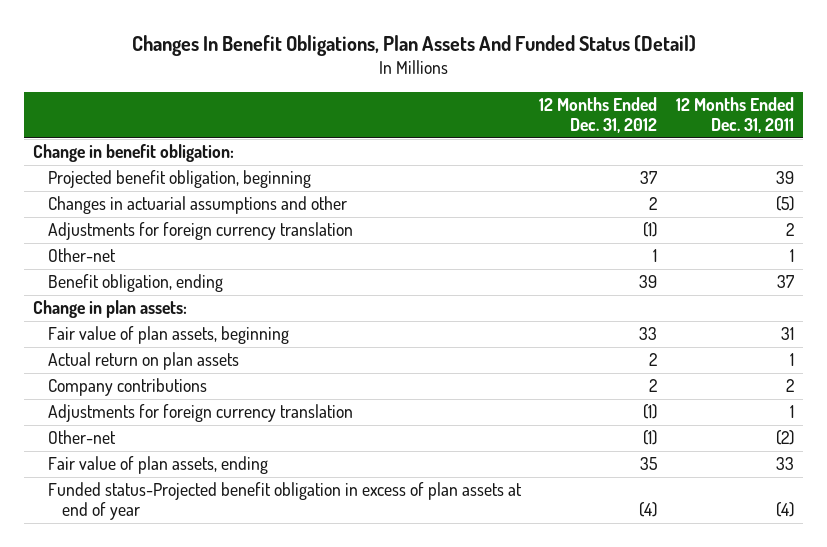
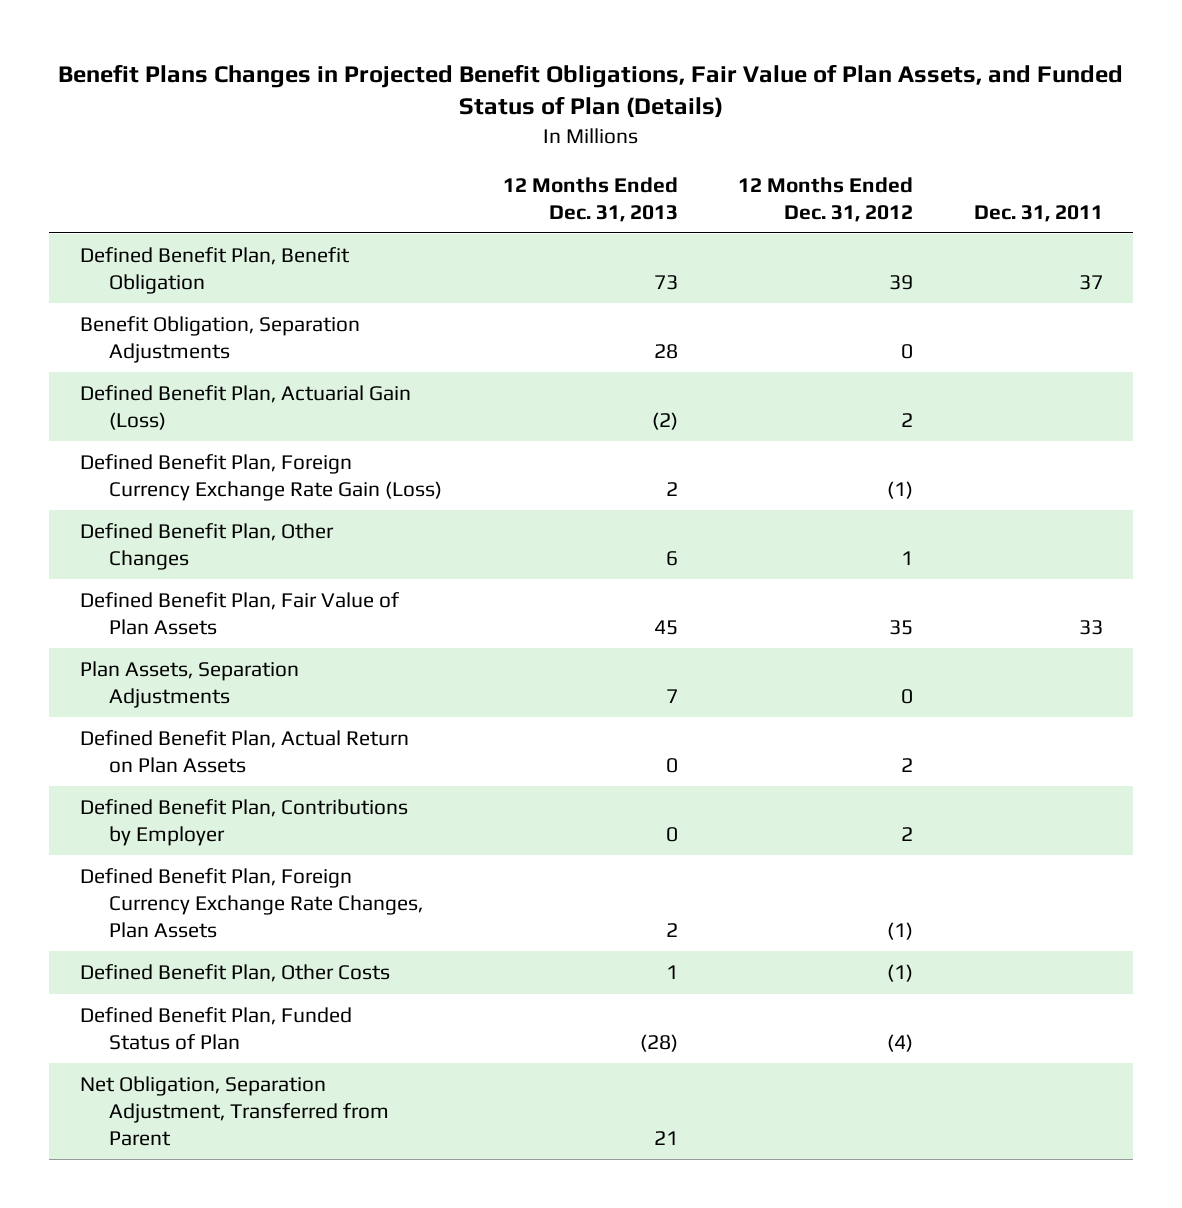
[131,34,696,56] Changes In Benefit Obligations, Plan Assets And Funded Status (Detail) -> [58,63,1124,119] Benefit Plans Changes in Projected Benefit Obligations, Fair Value of Plan Assets, and Funded Status of Plan (Details)
[675,96,794,134] 12 Months Ended Dec. 31, 2011 -> none
none -> [502,176,678,222] 12 Months Ended Dec. 31, 2013
none -> [973,204,1103,222] Dec. 31, 2011
[33,144,235,163] Change in benefit obligation: -> none
[47,274,223,293] Benefit obligation, ending -> none
[33,300,188,319] Change in plan assets: -> none
[47,456,268,475] Fair value of plan assets, ending -> none
[47,170,311,189] Projected benefit obligation, beginning -> [79,247,350,294] Defined Benefit Plan, Benefit Obligation
[640,171,658,185] 37 -> [889,274,914,290] 39
none -> [79,316,360,363] Benefit Obligation, Separation Adjustments
[47,196,347,215] Changes in actuarial assumptions and other -> [79,385,411,430] Defined Benefit Plan, Actuarial Gain (Loss)
[47,222,353,241] Adjustments for foreign currency translation -> [79,454,442,501] Defined Benefit Plan, Foreign Currency Exchange Rate Gain (Loss)
[47,248,116,263] Other-net -> [79,523,334,570] Defined Benefit Plan, Other Changes
[47,326,289,345] Fair value of plan assets, beginning -> [79,592,400,635] Defined Benefit Plan, Fair Value of Plan Assets
[639,327,658,341] 33 -> [889,619,914,635] 35
none -> [79,661,299,708] Plan Assets, Separation Adjustments
[47,352,239,371] Actual return on plan assets -> [79,730,409,773] Defined Benefit Plan, Actual Return on Plan Assets
[47,378,207,397] Company contributions -> [79,799,408,846] Defined Benefit Plan, Contributions by Employer
[47,404,353,423] Adjustments for foreign currency translation -> [79,868,423,938] Defined Benefit Plan, Foreign Currency Exchange Rate Changes, Plan Assets
[47,430,116,445] Other-net -> [79,964,390,983] Defined Benefit Plan, Other Costs
[47,482,522,521] Funded status-Projected benefit obligation in excess of plan assets at end of year -> [79,1007,352,1050] Defined Benefit Plan, Funded Status of Plan
none -> [79,1076,389,1146] Net Obligation, Separation Adjustment, Transferred from Parent

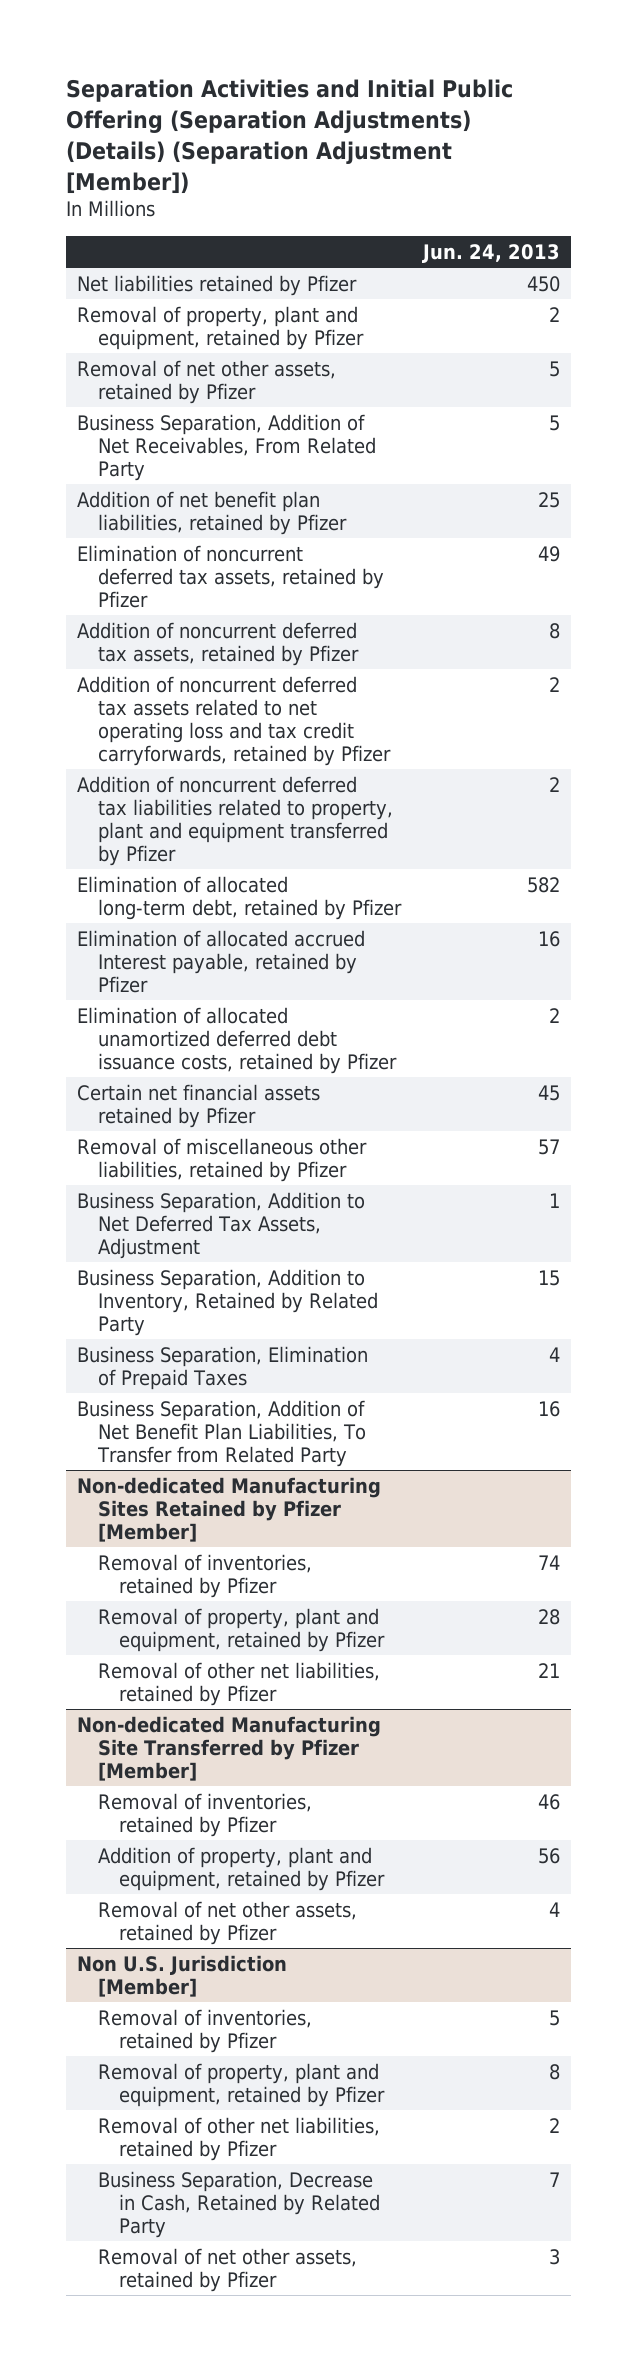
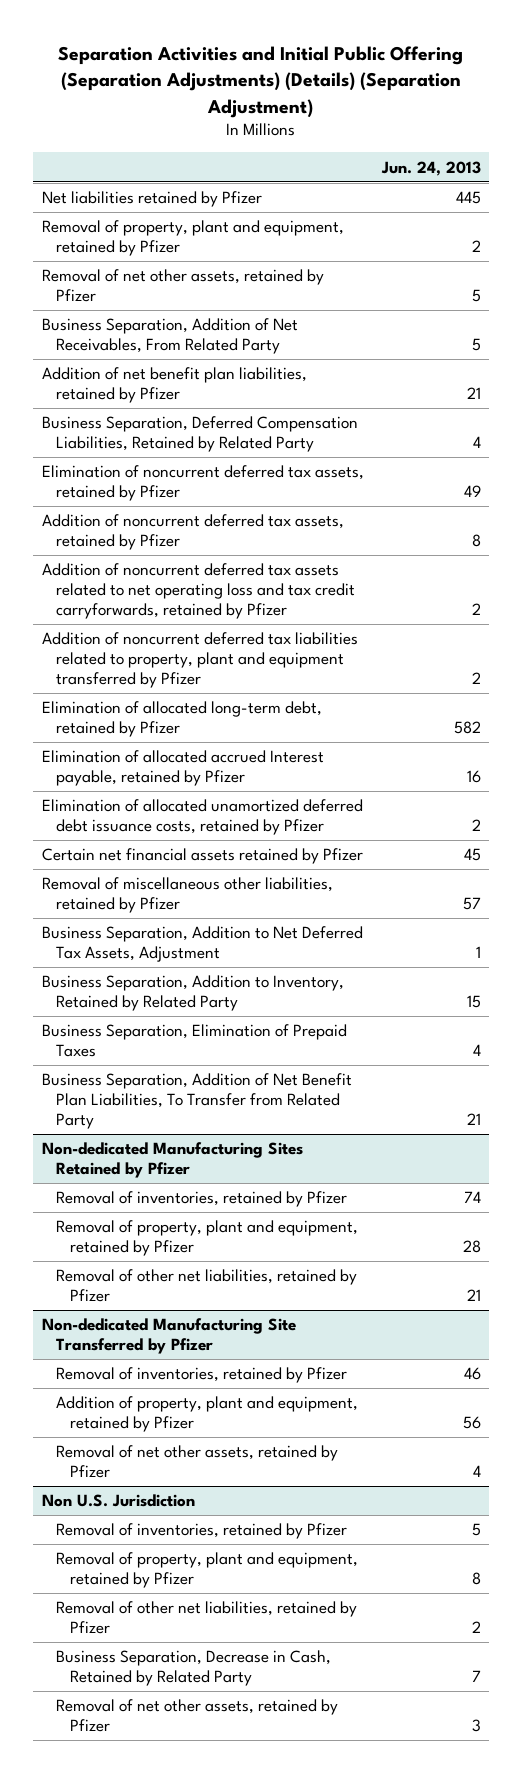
[66,79,514,194] Separation Activities and Initial Public Offering (Separation Adjustments) (Details) (Separation Adjustment [Member]) -> [58,45,464,118] Separation Activities and Initial Public Offering (Separation Adjustments) (Details) (Separation Adjustment)
[527,275,561,292] 450 -> [455,191,481,205] 445
[538,491,561,508] 25 -> [466,387,481,400] 21
none -> [42,416,359,453] Business Separation, Deferred Compensation Liabilities, Retained by Related Party
[538,1400,561,1417] 16 -> [466,1113,481,1126] 21
[77,1476,382,1543] Non-dedicated Manufacturing Sites Retained by Pfizer [Member] -> [42,1142,304,1179] Non-dedicated Manufacturing Sites Retained by Pfizer
[77,1715,382,1782] Non-dedicated Manufacturing Site Transferred by Pfizer [Member] -> [42,1318,297,1355] Non-dedicated Manufacturing Site Transferred by Pfizer
[77,1954,288,1997] Non U.S. Jurisdiction [Member] -> [42,1494,196,1508] Non U.S. Jurisdiction

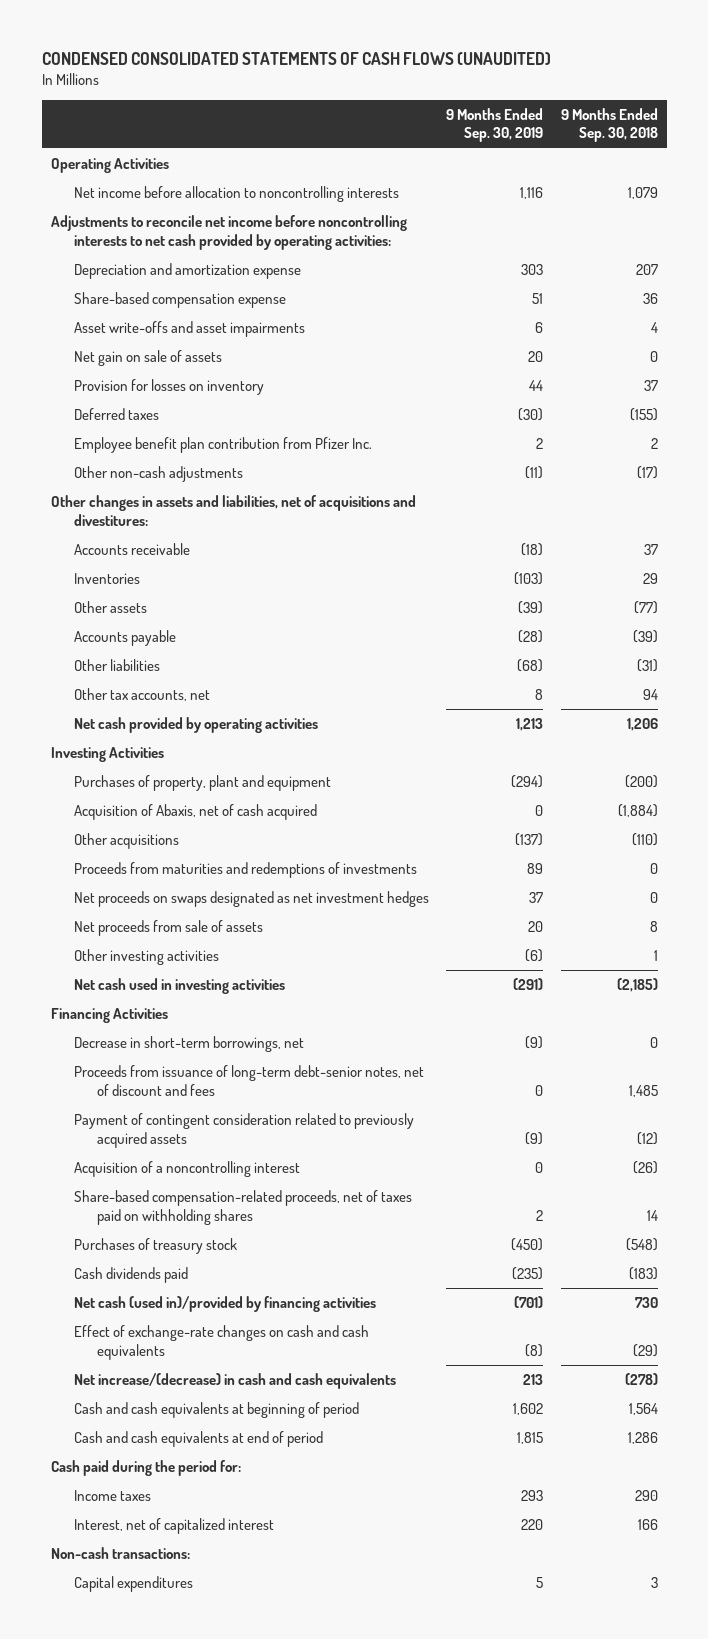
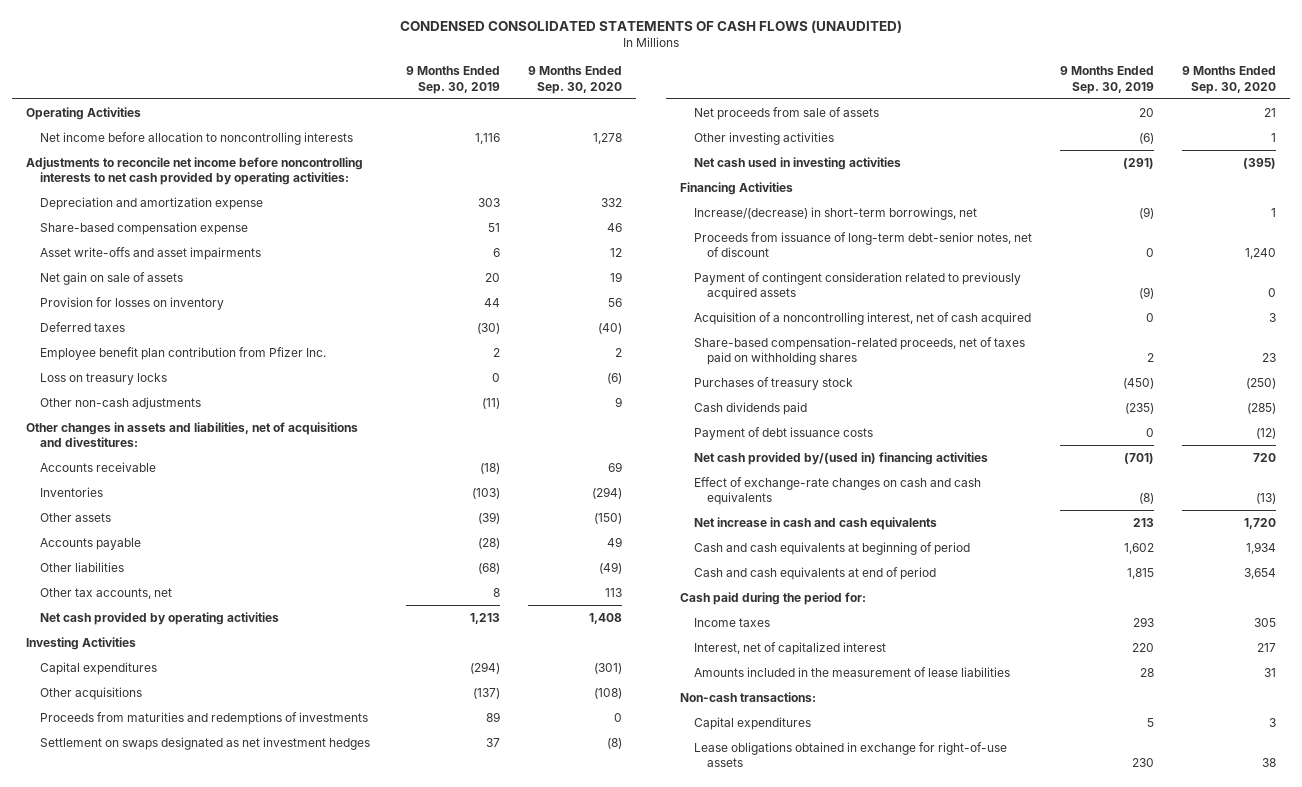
[560,107,658,143] 9 Months Ended Sep. 30, 2018 -> none
none -> [528,66,623,94] 9 Months Ended Sep. 30, 2020
none -> [39,372,167,385] Loss on treasury locks
[73,804,317,821] Acquisition of Abaxis, net of cash acquired -> none
[73,775,331,792] Purchases of property, plant and equipment -> [39,661,157,675] Capital expenditures
[73,891,429,908] Net proceeds on swaps designated as net investment hedges -> [39,736,370,750] Settlement on swaps designated as net investment hedges
[73,1036,304,1053] Decrease in short-term borrowings, net -> [693,206,977,220] Increase/(decrease) in short-term borrowings, net
[73,1065,424,1096] Proceeds from issuance of long-term debt-senior notes, net of discount and fees -> [693,231,1032,258] Proceeds from issuance of long-term debt-senior notes, net of discount
[73,1161,300,1178] Acquisition of a noncontrolling interest -> [693,311,1031,325] Acquisition of a noncontrolling interest, net of cash acquired
none -> [693,426,873,440] Payment of debt issuance costs
[73,1296,376,1313] Net cash (used in)/provided by financing activities -> [693,451,988,465] Net cash provided by/(used in) financing activities
[73,1373,396,1390] Net increase/(decrease) in cash and cash equivalents -> [693,516,937,530] Net increase in cash and cash equivalents
none -> [693,666,1010,677] Amounts included in the measurement of lease liabilities
none -> [693,741,1007,768] Lease obligations obtained in exchange for right-of-use assets

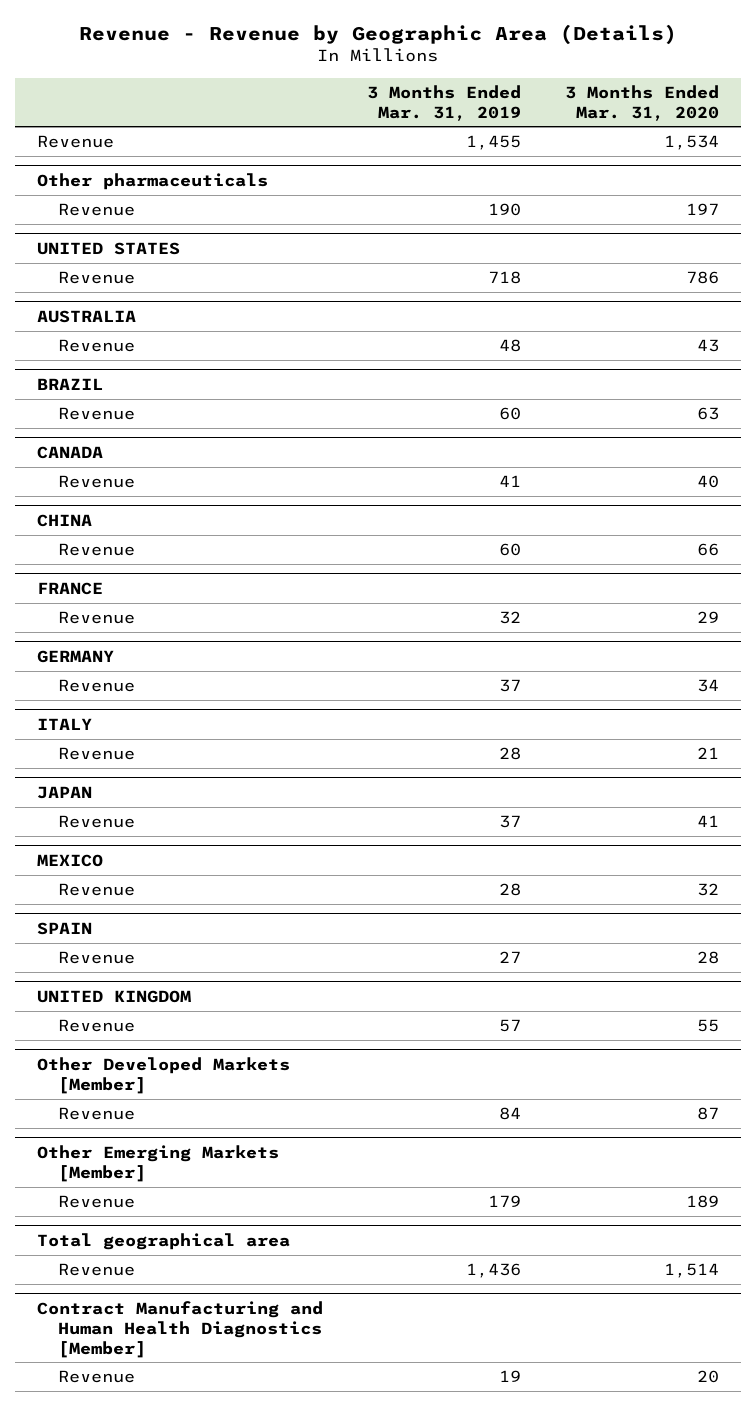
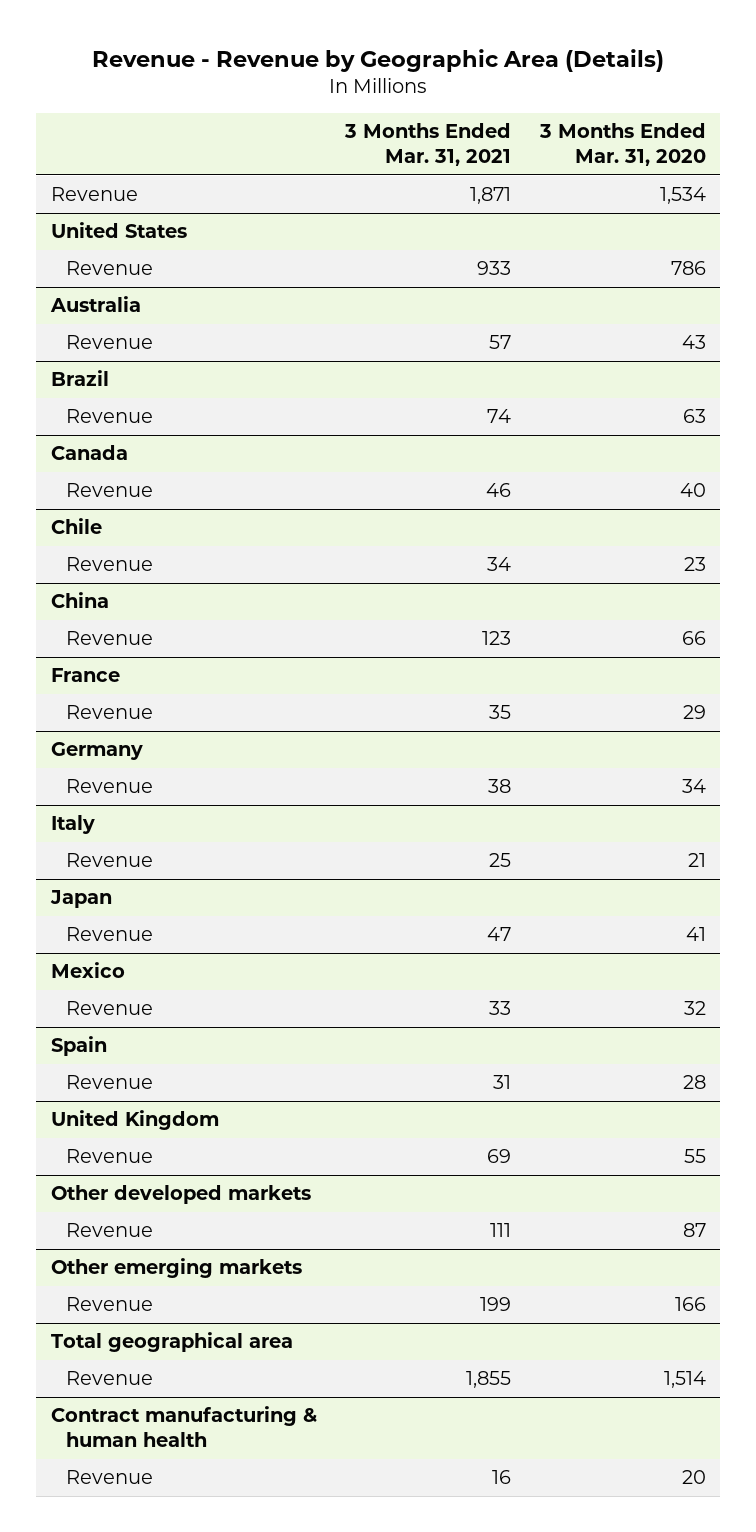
[366,84,521,121] 3 Months Ended Mar. 31, 2019 -> none
none -> [344,123,512,167] 3 Months Ended Mar. 31, 2021
[36,173,268,191] Other pharmaceuticals -> none
[58,203,136,217] Revenue -> none
[36,242,180,256] UNITED STATES -> [50,222,187,239] United States
[36,310,136,324] AUSTRALIA -> [49,296,141,313] Australia
[36,378,103,391] BRAZIL -> [50,370,109,387] Brazil
[36,446,103,460] CANADA -> [50,445,128,461] Canada
none -> [50,518,102,535] Chile
none -> [66,557,154,572] Revenue
[36,514,92,528] CHINA -> [50,592,109,609] China
[36,582,103,596] FRANCE -> [50,668,120,683] France
[36,650,114,664] GERMANY -> [50,742,143,761] Germany
[36,718,92,731] ITALY -> [50,815,95,835] Italy
[36,786,92,800] JAPAN -> [49,890,112,909] Japan
[36,854,103,868] MEXICO -> [50,962,125,979] Mexico
[36,922,92,936] SPAIN -> [50,1036,107,1057] Spain
[36,990,191,1004] UNITED KINGDOM -> [50,1110,219,1131] United Kingdom
[36,1057,290,1094] Other Developed Markets [Member] -> [50,1185,311,1205] Other developed markets
[36,1145,279,1182] Other Emerging Markets [Member] -> [50,1258,302,1279] Other emerging markets
[685,1195,719,1209] 189 -> [674,1297,706,1312] 166
[36,1301,323,1358] Contract Manufacturing and Human Health Diagnostics [Member] -> [50,1406,317,1448] Contract manufacturing & human health

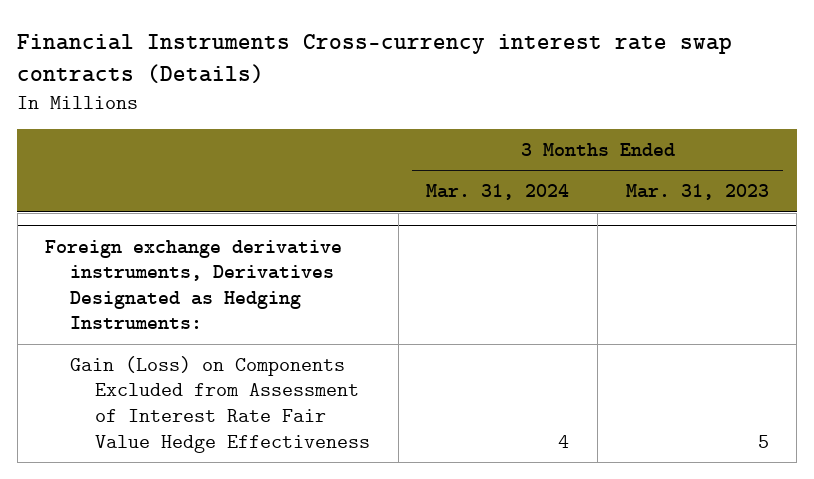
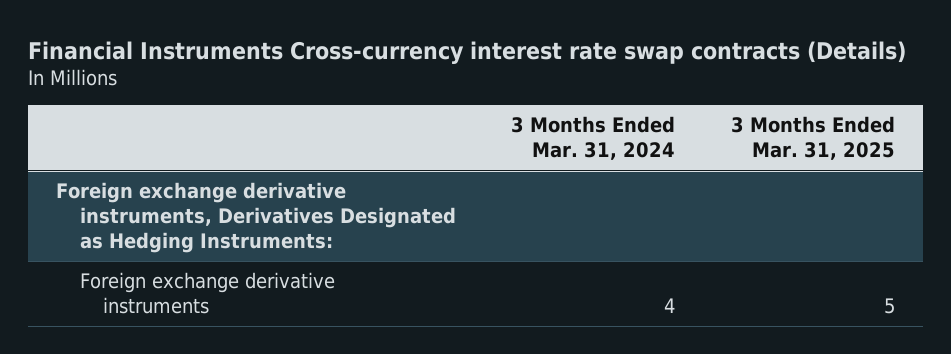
[625,184,769,201] Mar. 31, 2023 -> none
none -> [730,116,895,161] 3 Months Ended Mar. 31, 2025
[70,355,371,453] Gain (Loss) on Components Excluded from Assessment of Interest Rate Fair Value Hedge Effectiveness -> [79,272,335,315] Foreign exchange derivative instruments

